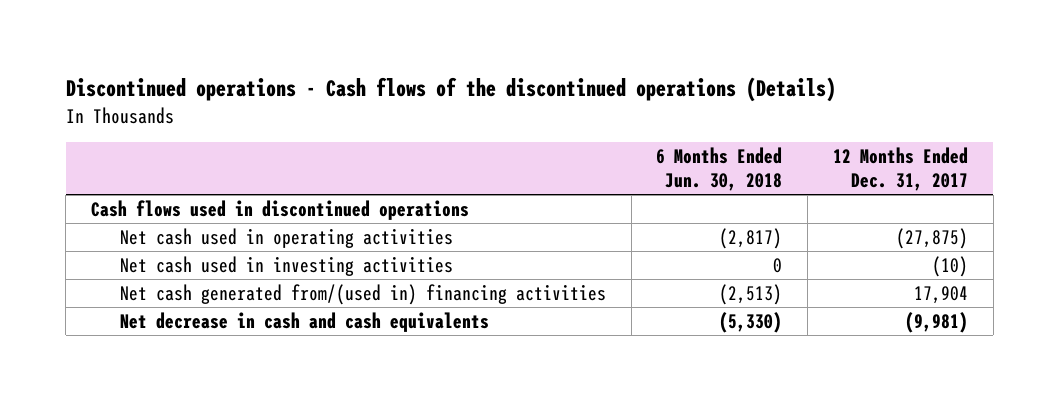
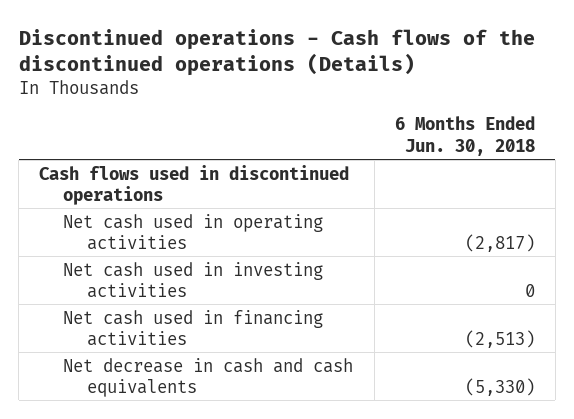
[833,147,969,191] 12 Months Ended Dec. 31, 2017 -> none
[119,284,606,306] Net cash generated from/(used in) financing activities -> [63,309,324,346] Net cash used in financing activities

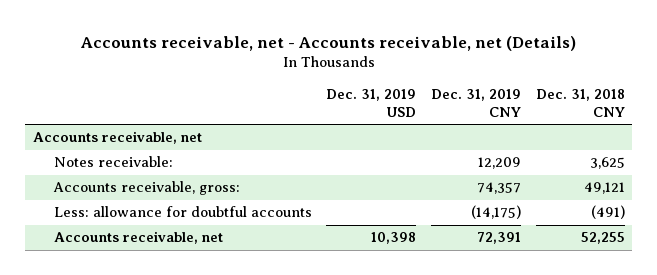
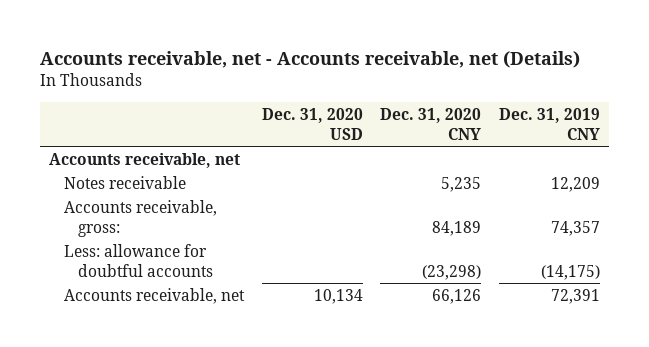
[326,89,417,118] Dec. 31, 2019 USD -> none
[535,89,625,118] Dec. 31, 2018 CNY -> none
none -> [261,107,363,140] Dec. 31, 2020 USD
none -> [380,107,482,140] Dec. 31, 2020 CNY
[53,156,173,168] Notes receivable: -> [63,175,186,189] Notes receivable

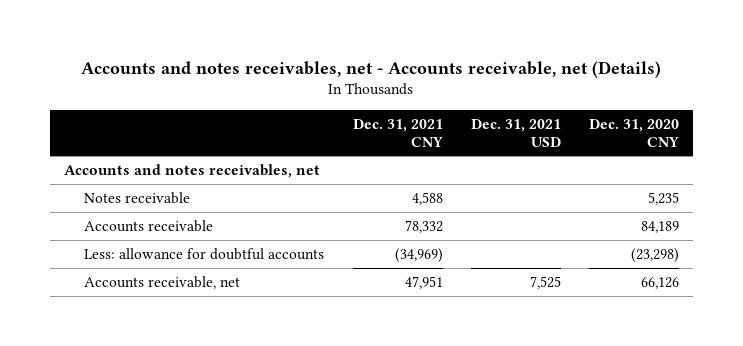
[40,50,581,68] Accounts receivable, net - Accounts receivable, net (Details) -> [81,60,662,78] Accounts and notes receivables, net - Accounts receivable, net (Details)
[261,107,363,140] Dec. 31, 2020 USD -> none
[499,107,601,140] Dec. 31, 2019 CNY -> none
none -> [352,118,443,147] Dec. 31, 2021 CNY
none -> [470,118,561,147] Dec. 31, 2021 USD
[49,152,241,168] Accounts receivable, net -> [63,163,320,178] Accounts and notes receivables, net
[63,199,217,237] Accounts receivable, gross: -> [84,219,214,232] Accounts receivable

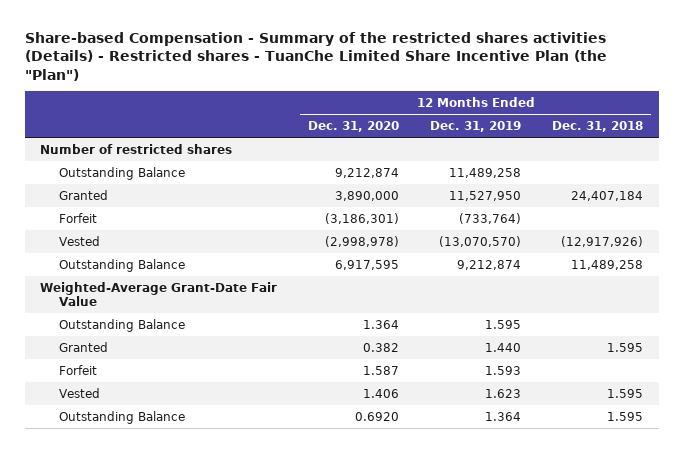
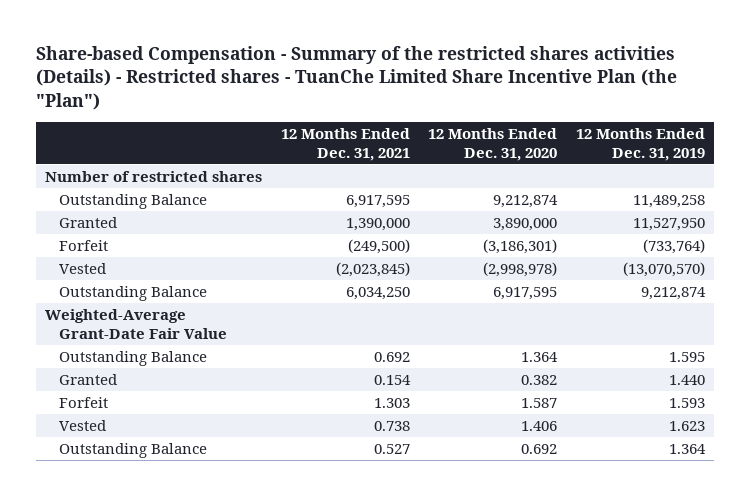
[552,121,644,133] Dec. 31, 2018 -> none
none -> [280,127,410,161] 12 Months Ended Dec. 31, 2021
[355,411,400,421] 0.6920 -> [521,444,558,455] 0.692

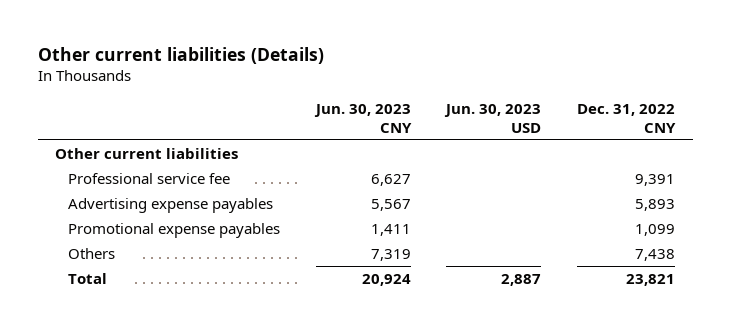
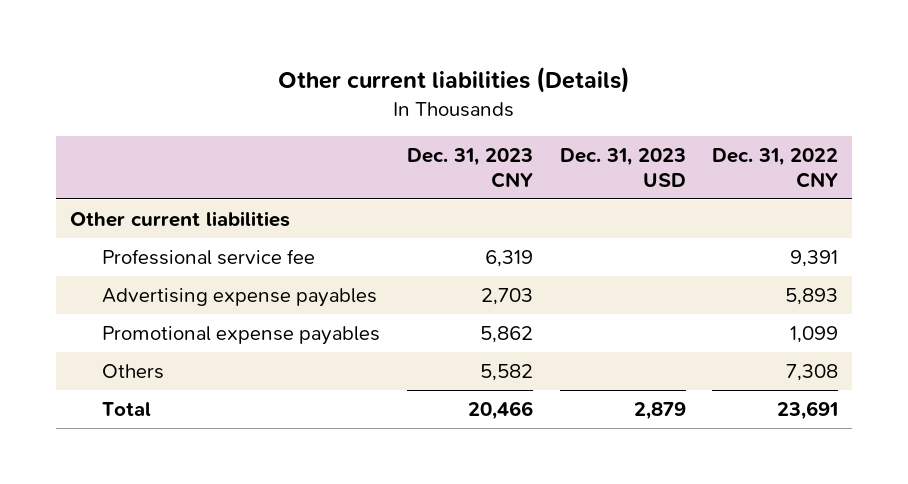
[313,104,412,133] Jun. 30, 2023 CNY -> none
[444,104,542,133] Jun. 30, 2023 USD -> none
none -> [406,147,533,188] Dec. 31, 2023 CNY
none -> [559,147,686,187] Dec. 31, 2023 USD
[635,248,676,261] 7,438 -> [786,363,839,381] 7,308
[626,273,676,286] 23,821 -> [777,400,839,420] 23,691

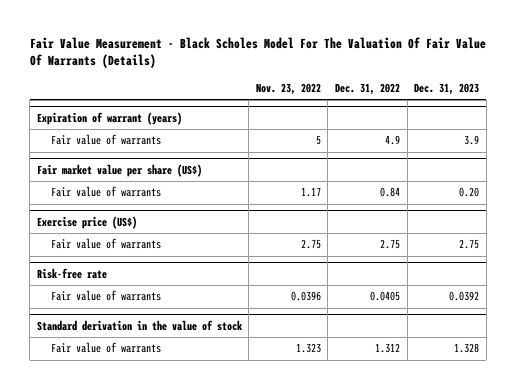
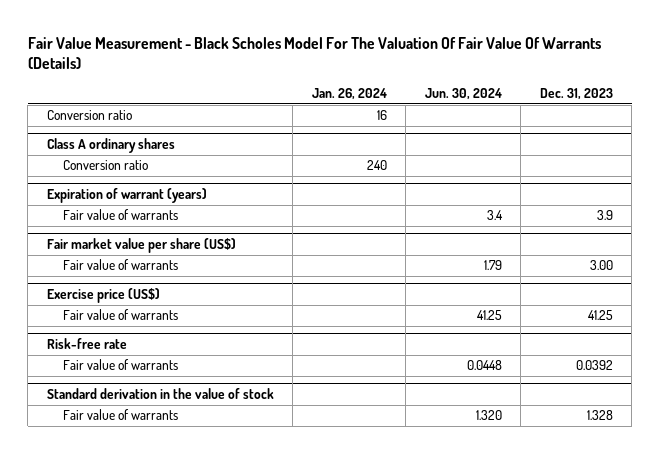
[255,83,321,96] Nov. 23, 2022 -> none
[335,83,401,96] Dec. 31, 2022 -> none
none -> [311,88,387,101] Jan. 26, 2024
none -> [424,88,502,101] Jun. 30, 2024
none -> [46,110,132,121] Conversion ratio
none -> [46,138,175,154] Class A ordinary shares
none -> [63,160,149,171] Conversion ratio
[459,187,480,198] 0.20 -> [589,260,613,271] 3.00
[459,239,480,250] 2.75 -> [587,310,613,321] 41.25

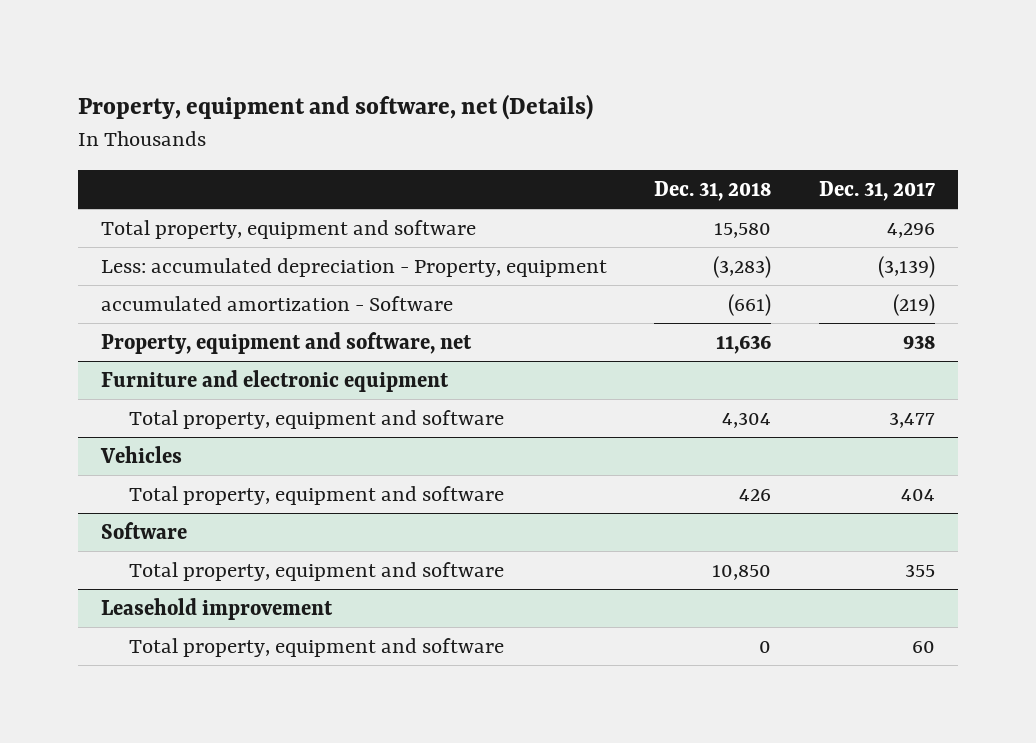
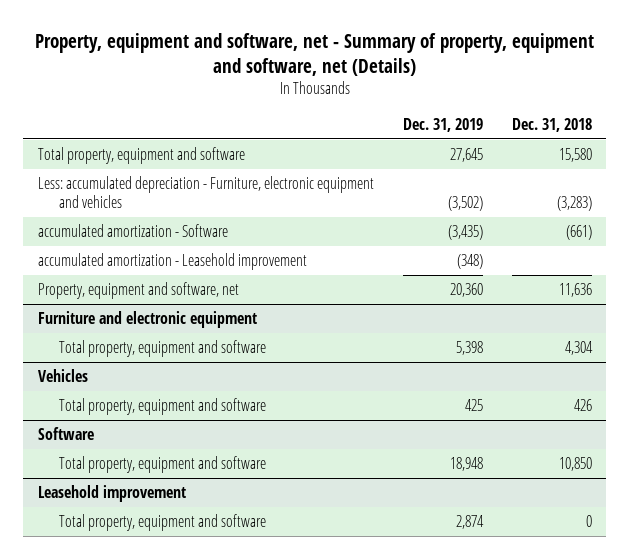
[77,94,593,121] Property, equipment and software, net (Details) -> [34,32,594,76] Property, equipment and software, net - Summary of property, equipment and software, net (Details)
[818,180,935,201] Dec. 31, 2017 -> none
none -> [402,117,483,132] Dec. 31, 2019
[101,257,608,277] Less: accumulated depreciation - Property, equipment -> [37,175,374,208] Less: accumulated depreciation - Furniture, electronic equipment and vehicles
none -> [37,252,307,270] accumulated amortization - Leasehold improvement

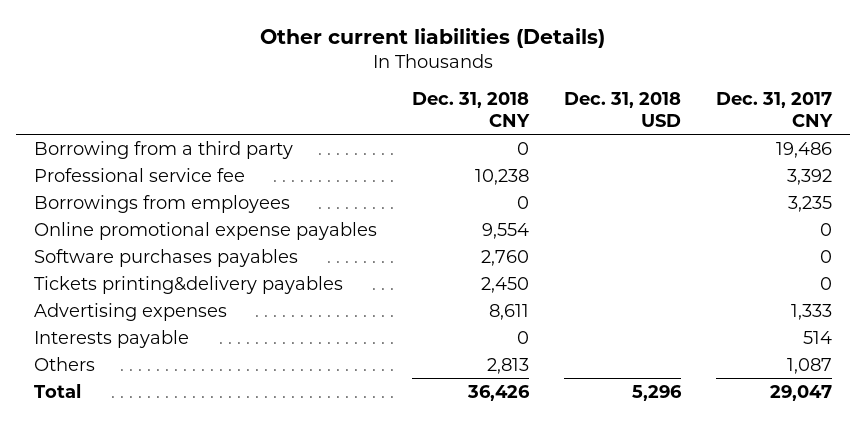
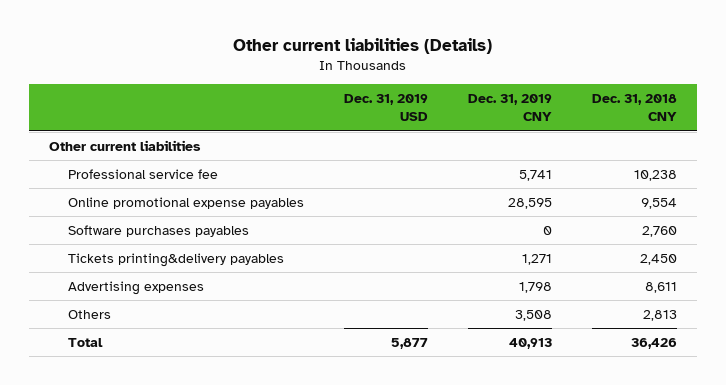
[563,92,681,128] Dec. 31, 2018 USD -> none
[716,92,834,128] Dec. 31, 2017 CNY -> none
none -> [343,94,428,122] Dec. 31, 2019 USD
none -> [468,94,553,122] Dec. 31, 2019 CNY
[33,140,293,159] Borrowing from a third party -> none
none -> [49,139,202,151] Other current liabilities
[33,194,290,213] Borrowings from employees -> none
[33,329,189,348] Interests payable -> none

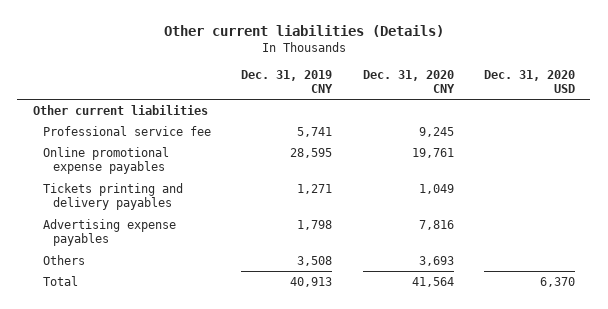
[343,94,428,122] Dec. 31, 2019 USD -> none
[592,94,678,122] Dec. 31, 2018 CNY -> none
none -> [362,69,455,93] Dec. 31, 2020 CNY
none -> [483,69,575,93] Dec. 31, 2020 USD
[67,224,249,237] Software purchases payables -> none
[67,252,284,267] Tickets printing&delivery payables -> [42,182,183,211] Tickets printing and delivery payables
[67,280,204,295] Advertising expenses -> [42,218,176,247] Advertising expense payables

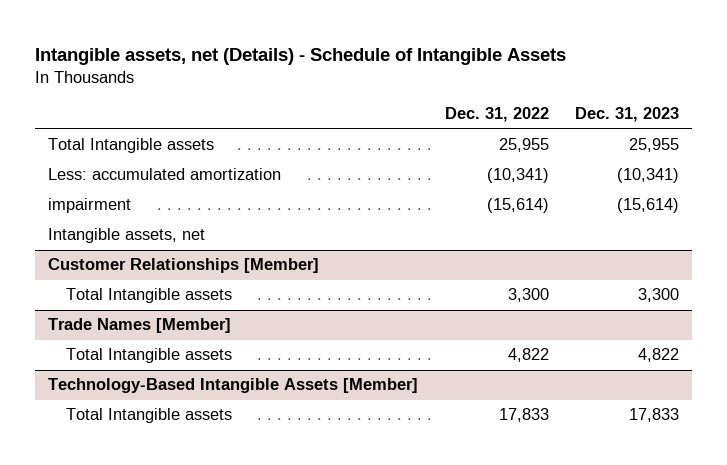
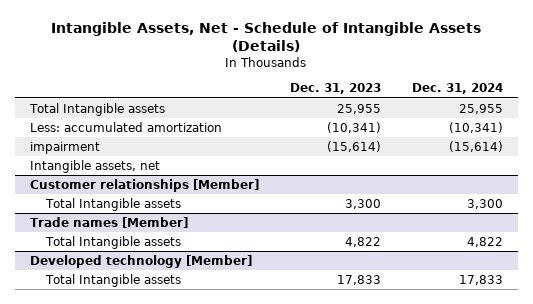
[35,47,567,65] Intangible assets, net (Details) - Schedule of Intangible Assets -> [51,21,482,53] Intangible Assets, Net - Schedule of Intangible Assets (Details)
[444,107,549,123] Dec. 31, 2022 -> none
none -> [411,83,503,95] Dec. 31, 2024
[48,258,320,274] Customer Relationships [Member] -> [30,178,260,192] Customer relationships [Member]
[48,318,232,334] Trade Names [Member] -> [30,216,189,228] Trade names [Member]
[48,378,419,394] Technology-Based Intangible Assets [Member] -> [30,254,253,268] Developed technology [Member]

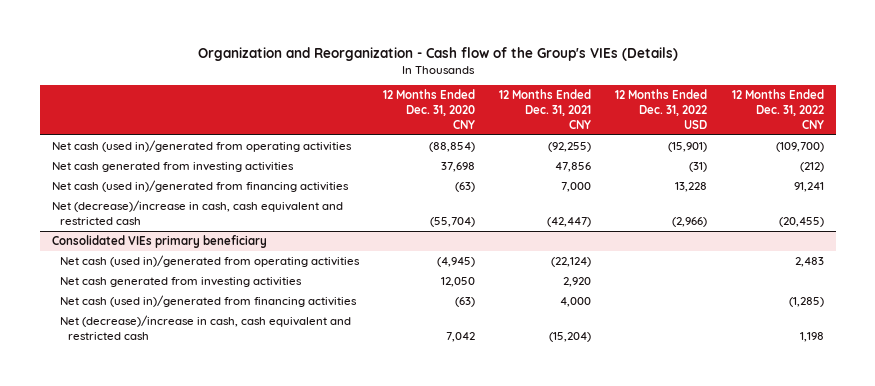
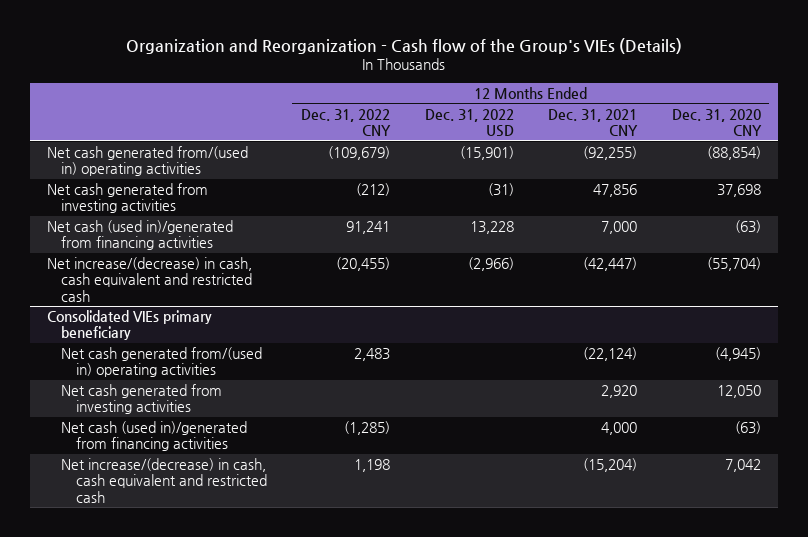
[51,139,352,152] Net cash (used in)/generated from operating activities -> [46,146,248,177] Net cash generated from/(used in) operating activities
[775,141,824,152] (109,700) -> [328,146,391,161] (109,679)
[51,199,343,225] Net (decrease)/increase in cash, cash equivalent and restricted cash -> [46,257,253,302] Net increase/(decrease) in cash, cash equivalent and restricted cash
[60,254,361,267] Net cash (used in)/generated from operating activities -> [61,347,263,378] Net cash generated from/(used in) operating activities
[60,314,352,340] Net (decrease)/increase in cash, cash equivalent and restricted cash -> [61,458,267,503] Net increase/(decrease) in cash, cash equivalent and restricted cash

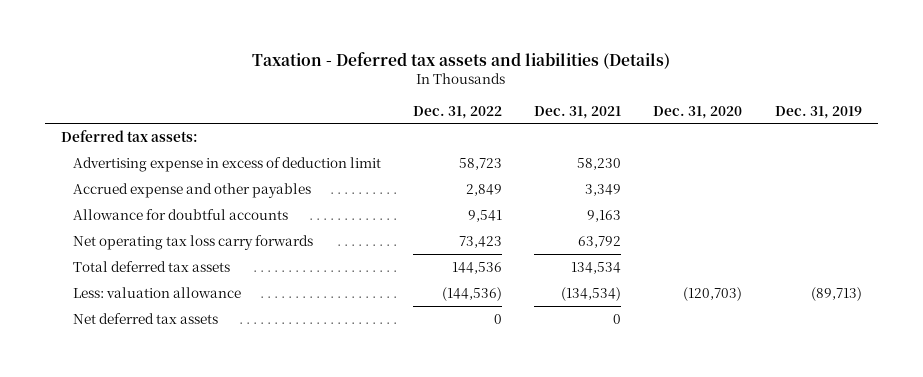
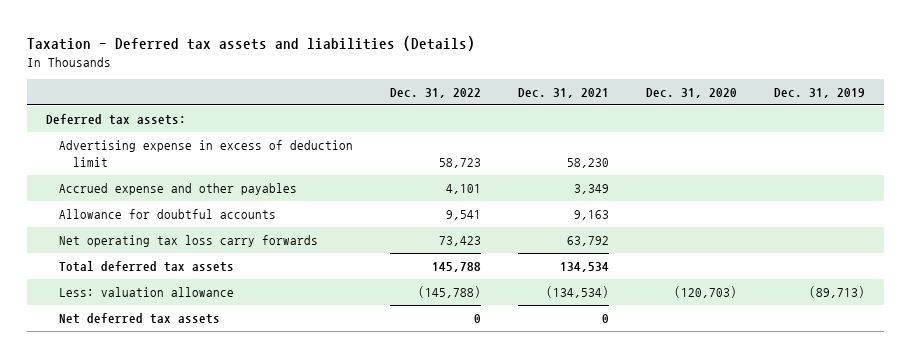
[465,183,502,196] 2,849 -> [446,184,482,195] 4,101
[451,261,502,274] 144,536 -> [432,262,482,273] 145,788
[441,286,502,301] (144,536) -> [418,286,482,299] (145,788)

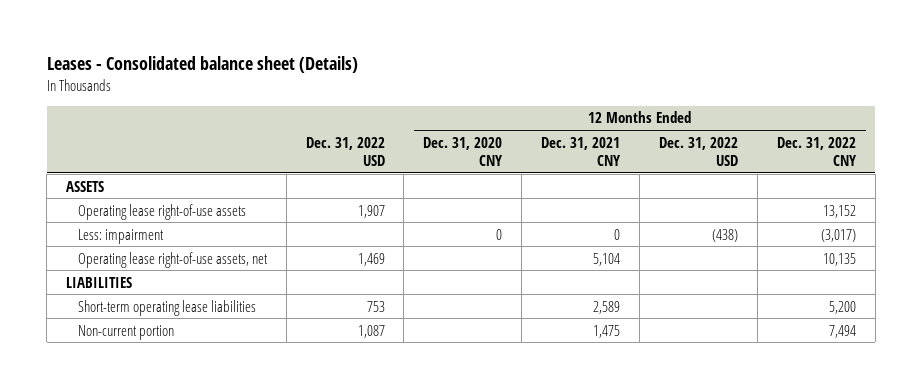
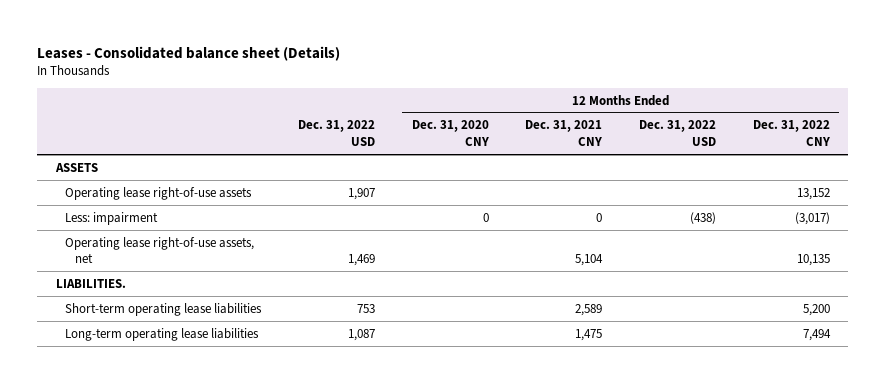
[66,276,133,288] LIABILITIES -> [55,278,126,288] LIABILITIES.
[77,324,174,340] Non-current portion -> [65,327,260,341] Long-term operating lease liabilities

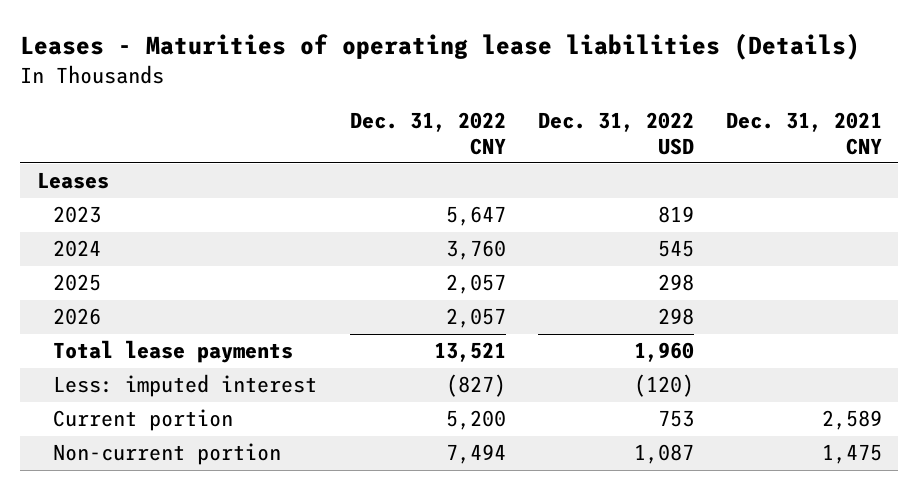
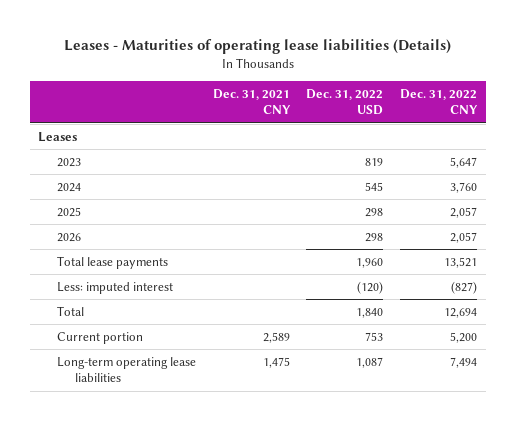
none -> [56,305,84,316] Total
[53,443,282,466] Non-current portion -> [56,356,196,383] Long-term operating lease liabilities

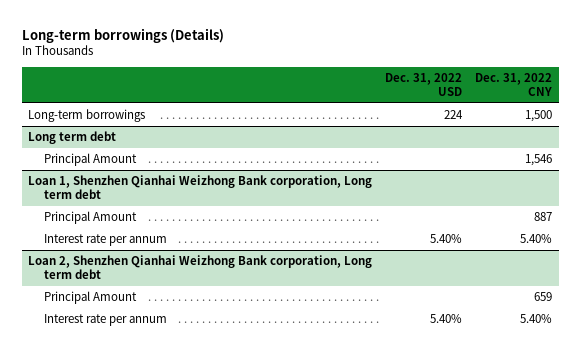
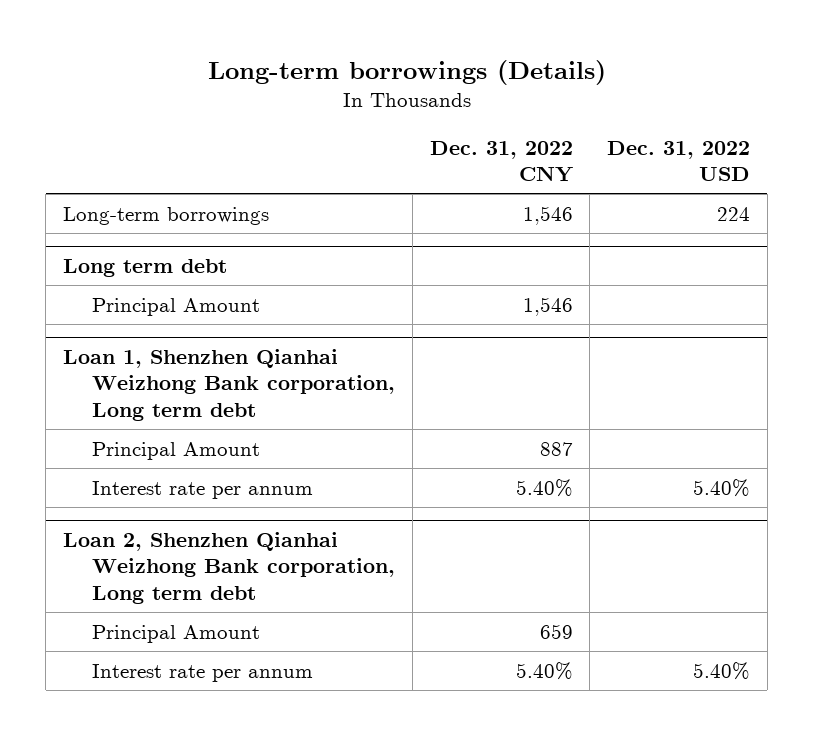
[525,110,553,123] 1,500 -> [522,205,573,225] 1,546

